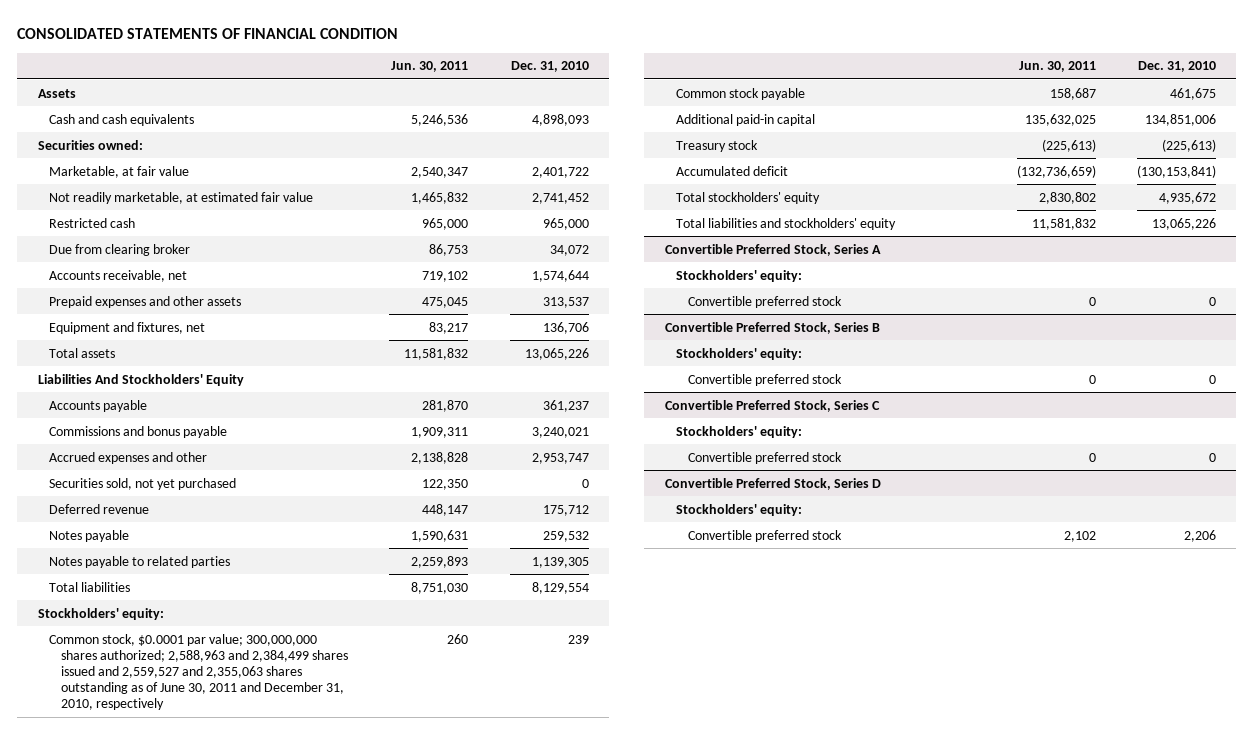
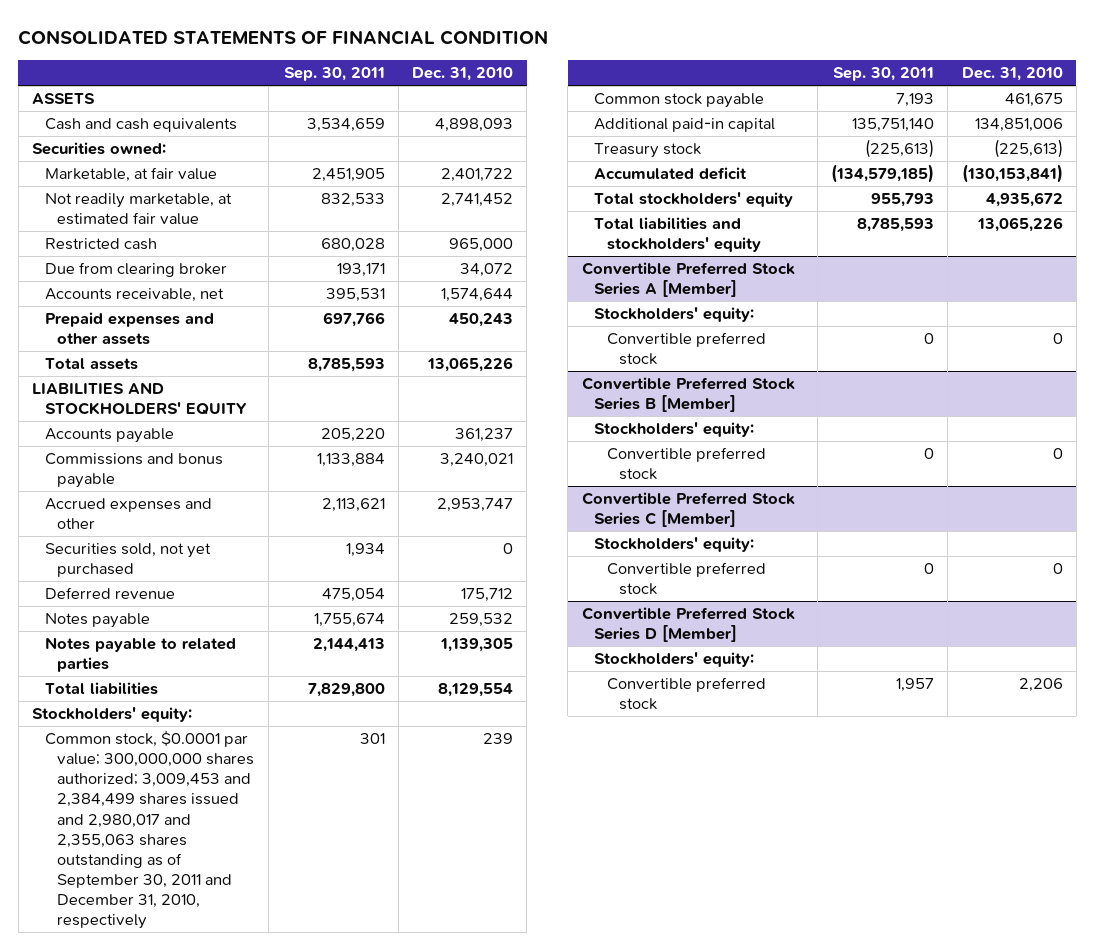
[391,61,469,73] Jun. 30, 2011 -> none
none -> [283,67,385,82] Sep. 30, 2011
[37,88,76,98] Assets -> [32,92,96,104] ASSETS
[49,321,206,334] Equipment and fixtures, net -> none
[542,296,589,308] 313,537 -> [449,312,514,327] 450,243
[37,373,244,386] Liabilities And Stockholders' Equity -> [32,381,247,416] LIABILITIES AND STOCKHOLDERS' EQUITY
[49,633,349,711] Common stock, $0.0001 par value; 300,000,000 shares authorized; 2,588,963 and 2,384,499 shares issued and 2,559,527 and 2,355,063 shares outstanding as of June 30, 2011 and December 31, 2010, respectively -> [44,730,255,930] Common stock, $0.0001 par value; 300,000,000 shares authorized; 3,009,453 and 2,384,499 shares issued and 2,980,017 and 2,355,063 shares outstanding as of September 30, 2011 and December 31, 2010, respectively
[664,243,881,256] Convertible Preferred Stock, Series A -> [581,261,795,298] Convertible Preferred Stock Series A [Member]
[664,321,880,334] Convertible Preferred Stock, Series B -> [581,376,795,413] Convertible Preferred Stock Series B [Member]
[664,399,880,412] Convertible Preferred Stock, Series C -> [581,491,795,528] Convertible Preferred Stock Series C [Member]
[664,477,881,490] Convertible Preferred Stock, Series D -> [581,606,795,643] Convertible Preferred Stock Series D [Member]

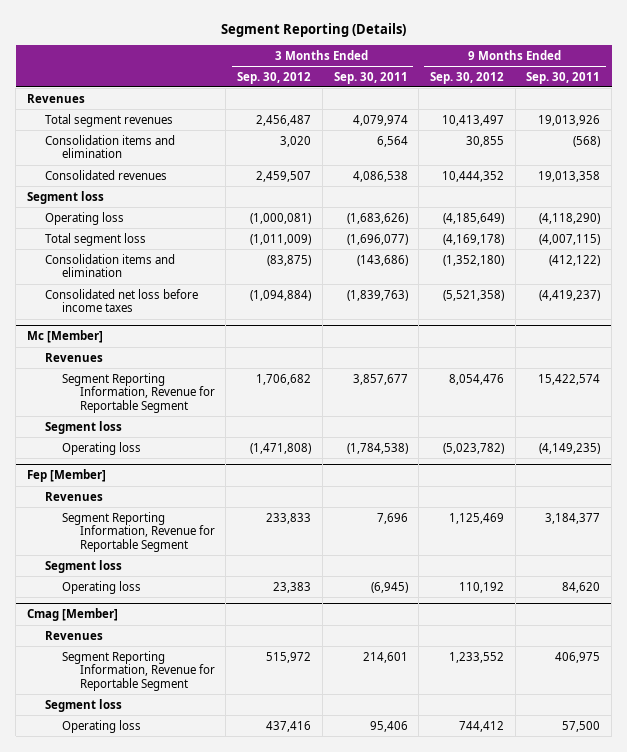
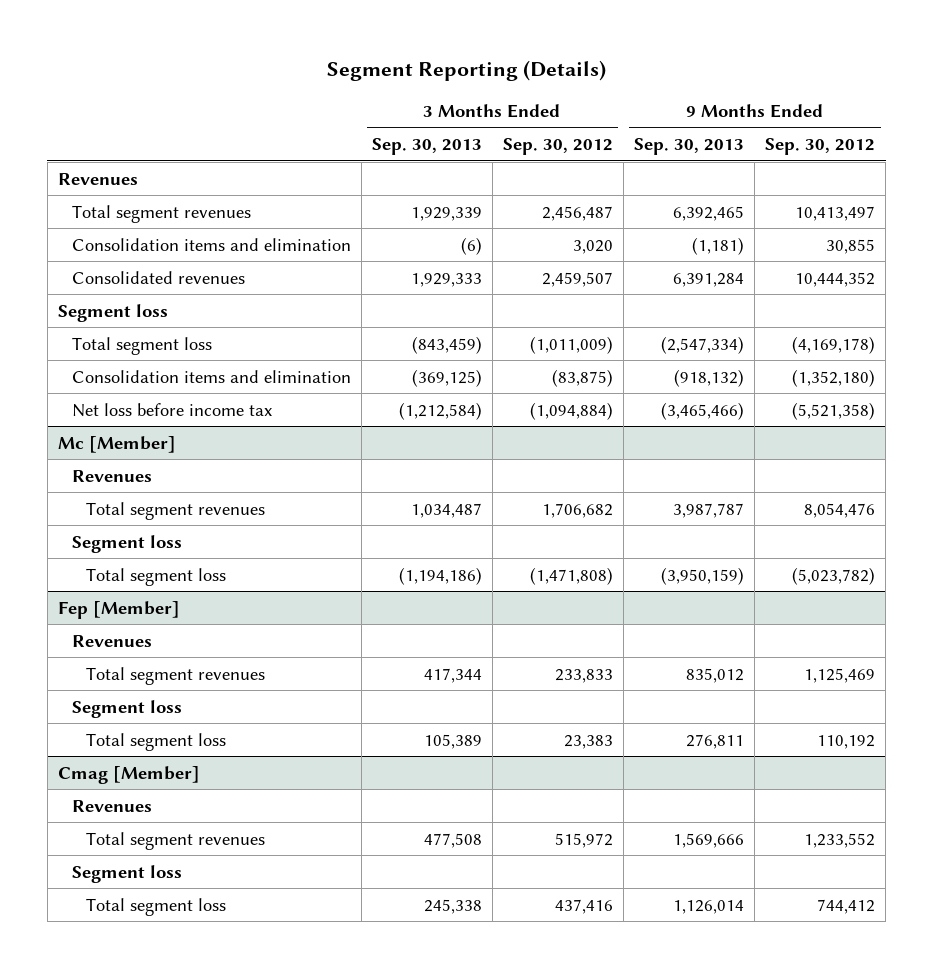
[333,71,408,84] Sep. 30, 2011 -> none
[526,71,601,84] Sep. 30, 2011 -> none
none -> [371,138,482,156] Sep. 30, 2013
none -> [634,138,745,156] Sep. 30, 2013
[44,211,124,225] Operating loss -> none
[44,288,198,313] Consolidated net loss before income taxes -> [71,402,272,417] Net loss before income tax
[62,372,215,413] Segment Reporting Information, Revenue for Reportable Segment -> [85,501,265,520] Total segment revenues
[62,441,142,455] Operating loss -> [85,567,226,586] Total segment loss
[62,511,215,552] Segment Reporting Information, Revenue for Reportable Segment -> [85,666,265,685] Total segment revenues
[62,580,142,594] Operating loss -> [85,732,226,751] Total segment loss
[62,650,215,691] Segment Reporting Information, Revenue for Reportable Segment -> [85,831,265,850] Total segment revenues
[62,719,142,733] Operating loss -> [85,897,226,916] Total segment loss

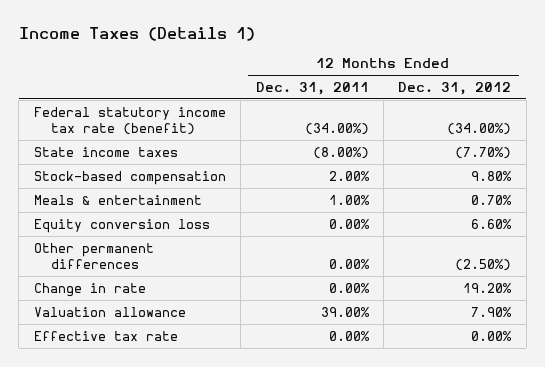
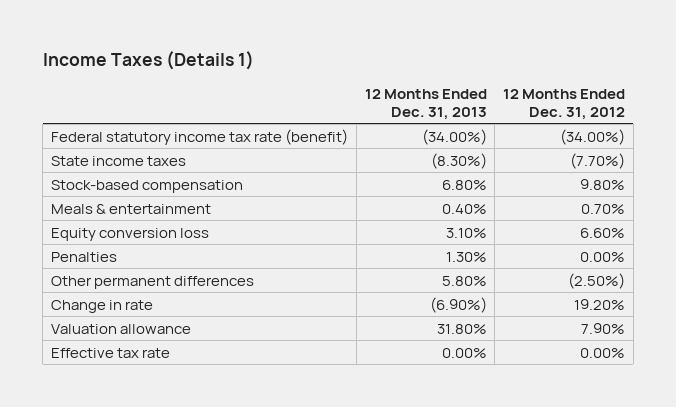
[255,82,369,96] Dec. 31, 2011 -> none
none -> [364,88,487,120] 12 Months Ended Dec. 31, 2013
none -> [51,251,118,262] Penalties

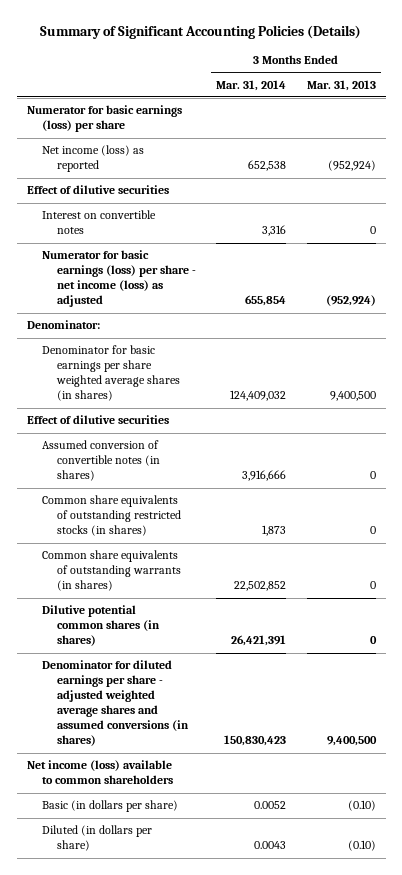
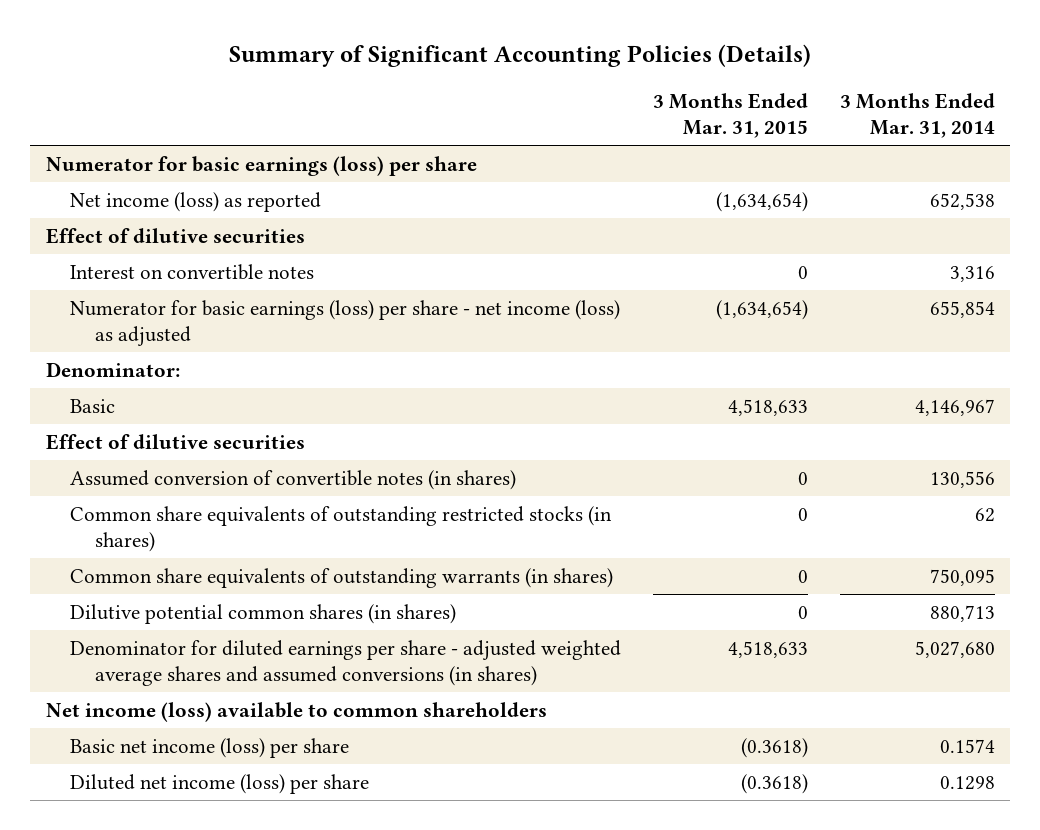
[306,79,376,91] Mar. 31, 2013 -> none
none -> [652,92,808,138] 3 Months Ended Mar. 31, 2015
[41,345,181,402] Denominator for basic earnings per share weighted average shares (in shares) -> none
none -> [70,398,116,413] Basic
[242,470,287,482] 3,916,666 -> [929,470,995,488] 130,556
[262,525,287,537] 1,873 -> [974,507,995,522] 62
[234,581,287,592] 22,502,852 -> [929,568,995,586] 750,095
[231,635,287,647] 26,421,391 -> [929,604,995,622] 880,713
[224,735,287,747] 150,830,423 -> [914,640,995,658] 5,027,680
[41,800,178,813] Basic (in dollars per share) -> [70,737,350,758] Basic net income (loss) per share
[254,801,287,810] 0.0052 -> [939,738,995,753] 0.1574
[41,825,152,852] Diluted (in dollars per share) -> [70,773,370,794] Diluted net income (loss) per share
[254,841,287,850] 0.0043 -> [939,775,995,790] 0.1298

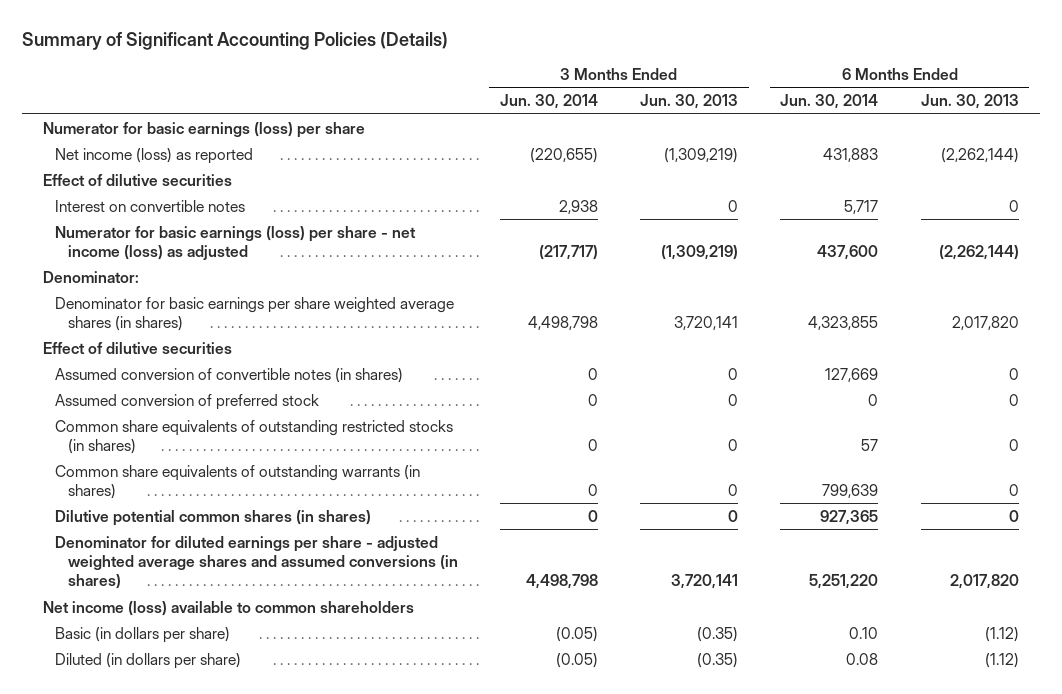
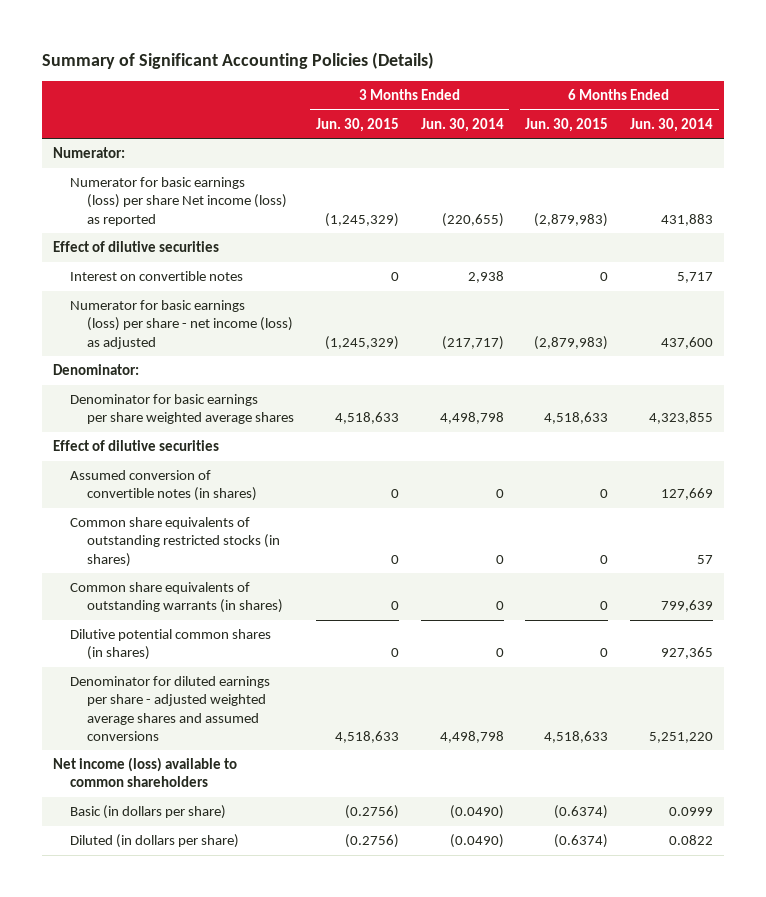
[640,94,739,110] Jun. 30, 2013 -> none
[920,94,1019,110] Jun. 30, 2013 -> none
none -> [315,117,399,132] Jun. 30, 2015
none -> [525,117,609,132] Jun. 30, 2015
[42,121,365,138] Numerator for basic earnings (loss) per share -> [52,147,125,159] Numerator:
[55,147,254,164] Net income (loss) as reported -> [69,177,287,226] Numerator for basic earnings (loss) per share Net income (loss) as reported
[55,296,455,332] Denominator for basic earnings per share weighted average shares (in shares) -> [69,394,294,425] Denominator for basic earnings per share weighted average shares
[55,393,320,410] Assumed conversion of preferred stock -> none
[55,535,458,590] Denominator for diluted earnings per share - adjusted weighted average shares and assumed conversions (in shares) -> [69,676,270,741] Denominator for diluted earnings per share - adjusted weighted average shares and assumed conversions
[555,626,598,642] (0.05) -> [449,805,504,820] (0.0490)
[849,626,879,639] 0.10 -> [669,807,714,817] 0.0999
[555,652,598,668] (0.05) -> [449,834,504,849] (0.0490)
[846,652,879,665] 0.08 -> [669,835,714,846] 0.0822

